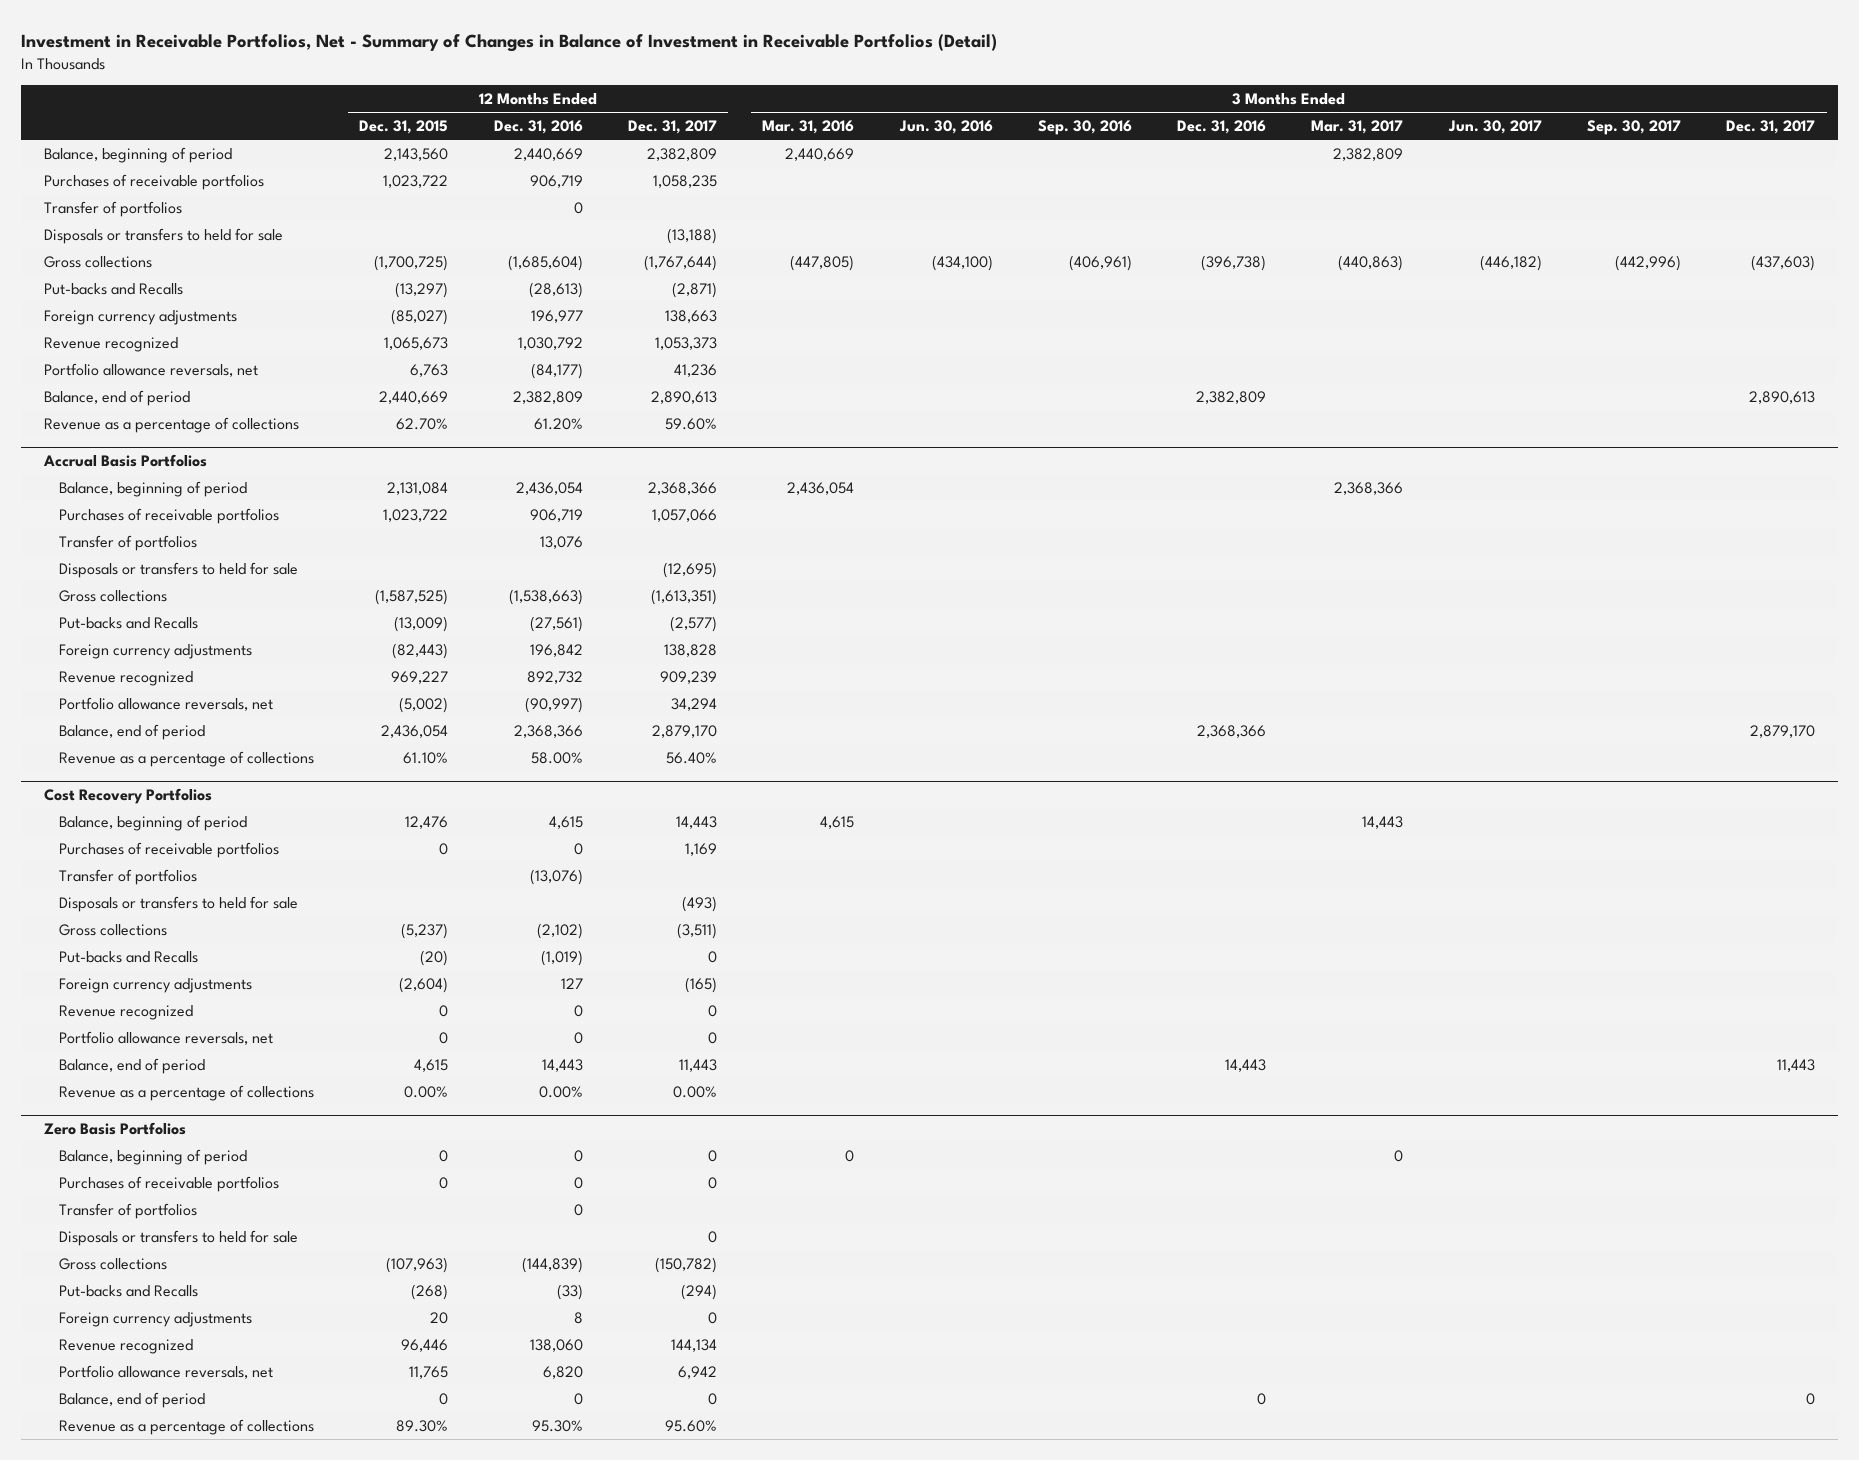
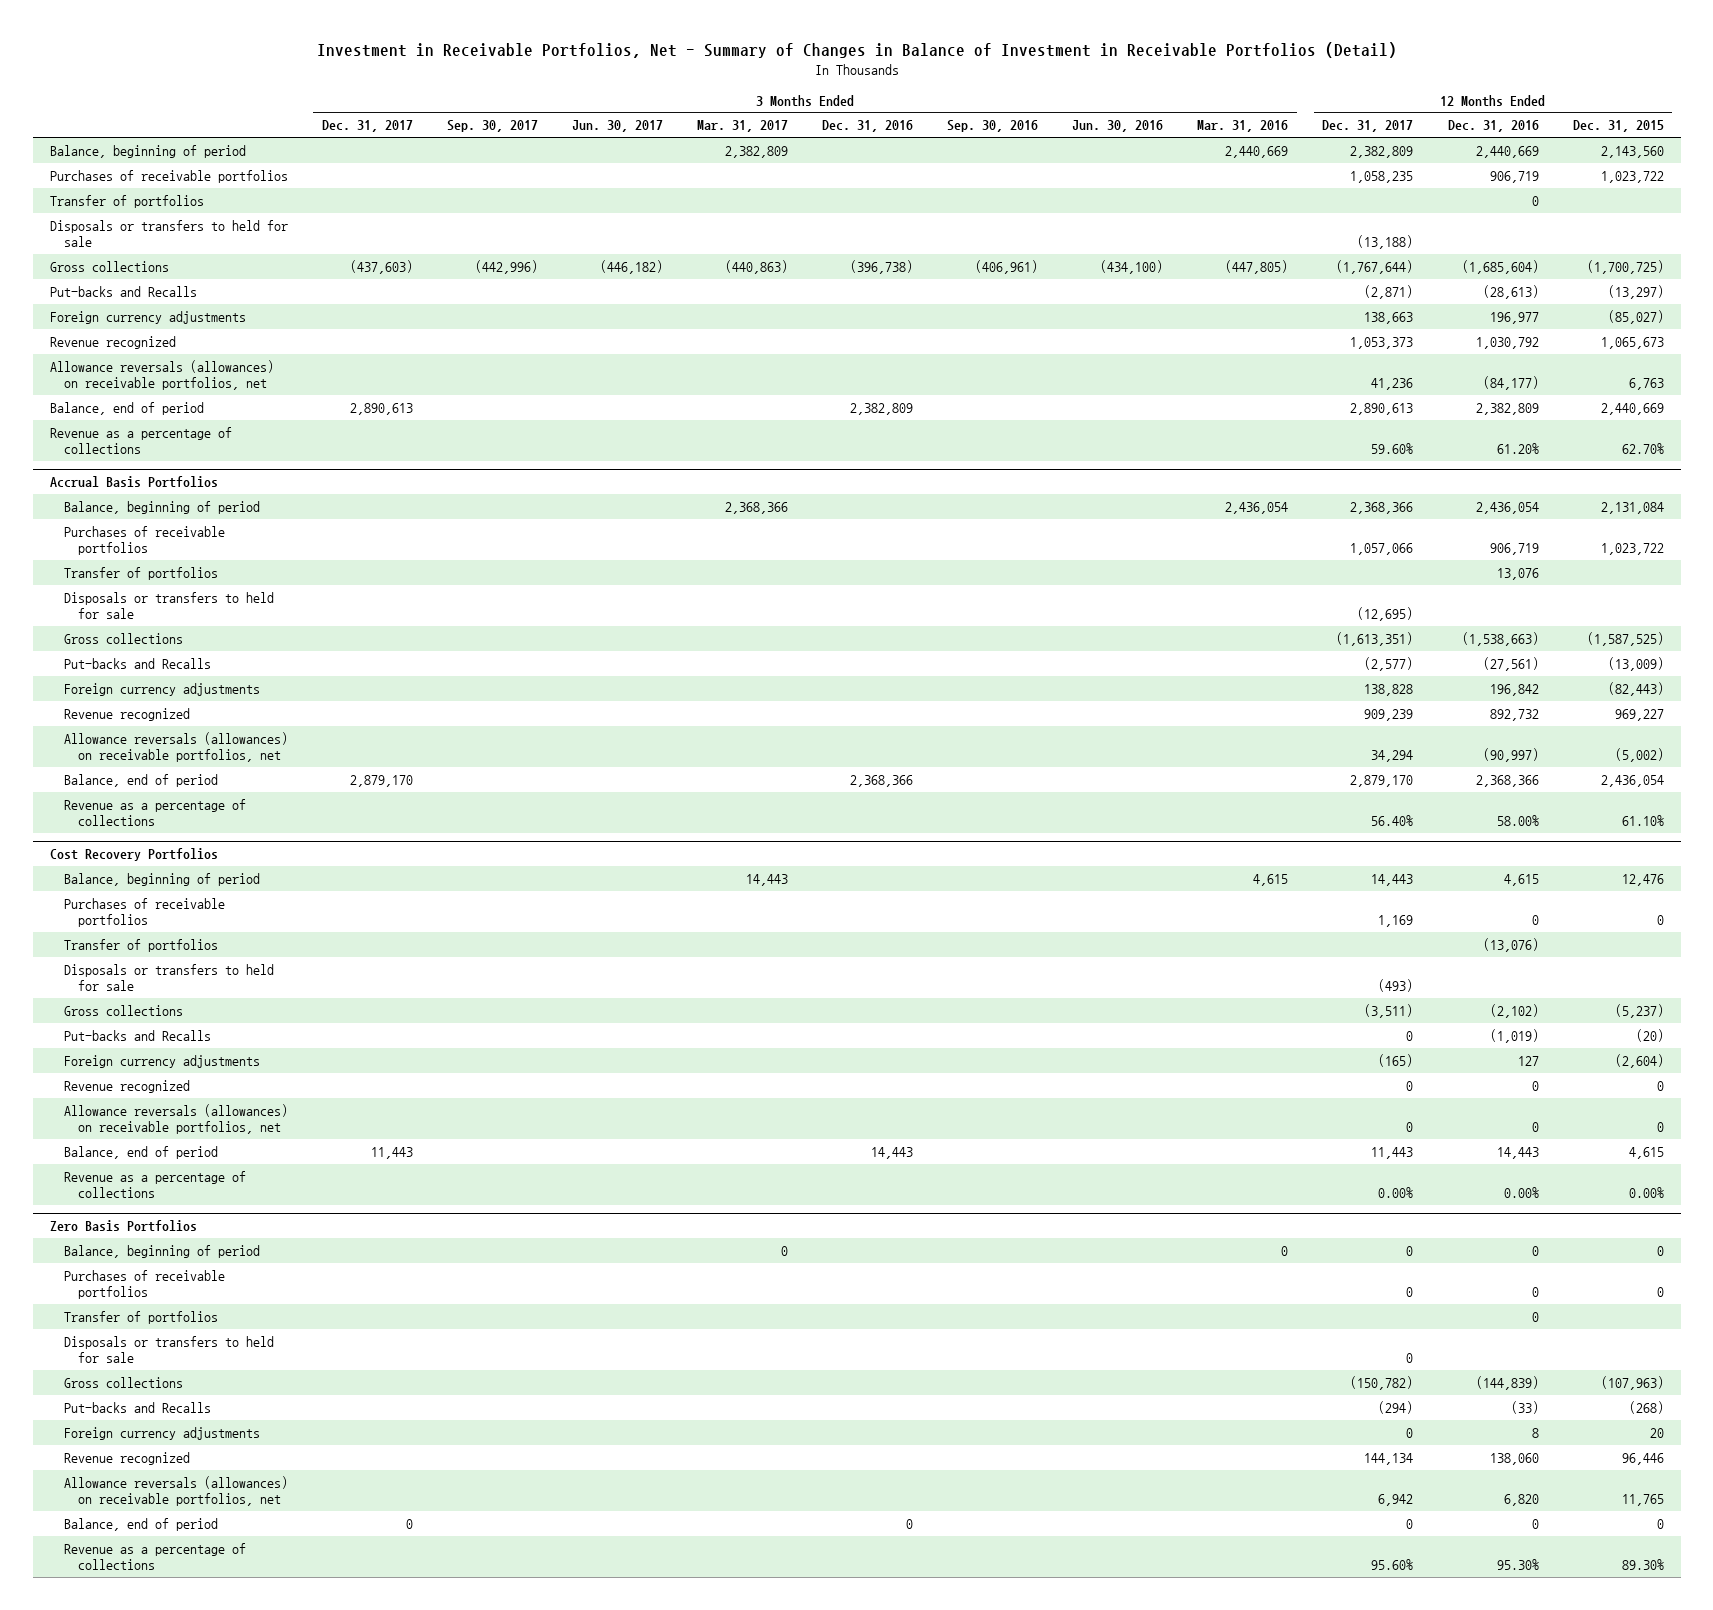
[44,363,259,378] Portfolio allowance reversals, net -> [49,359,274,391] Allowance reversals (allowances) on receivable portfolios, net
[59,697,274,712] Portfolio allowance reversals, net -> [63,731,288,763] Allowance reversals (allowances) on receivable portfolios, net
[59,1031,274,1046] Portfolio allowance reversals, net -> [63,1103,288,1135] Allowance reversals (allowances) on receivable portfolios, net
[59,1365,274,1380] Portfolio allowance reversals, net -> [63,1475,288,1507] Allowance reversals (allowances) on receivable portfolios, net

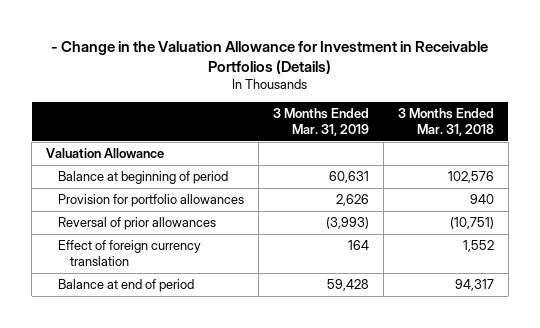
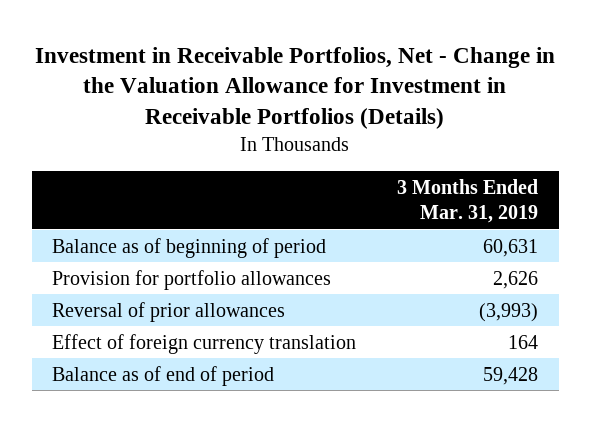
[50,40,488,74] - Change in the Valuation Allowance for Investment in Receivable Portfolios (Details) -> [35,46,556,130] Investment in Receivable Portfolios, Net - Change in the Valuation Allowance for Investment in Receivable Portfolios (Details)
[397,108,494,136] 3 Months Ended Mar. 31, 2018 -> none
[46,148,165,159] Valuation Allowance -> none
[58,171,229,185] Balance at beginning of period -> [52,237,327,258] Balance as of beginning of period
[58,279,195,293] Balance at end of period -> [52,365,275,386] Balance as of end of period

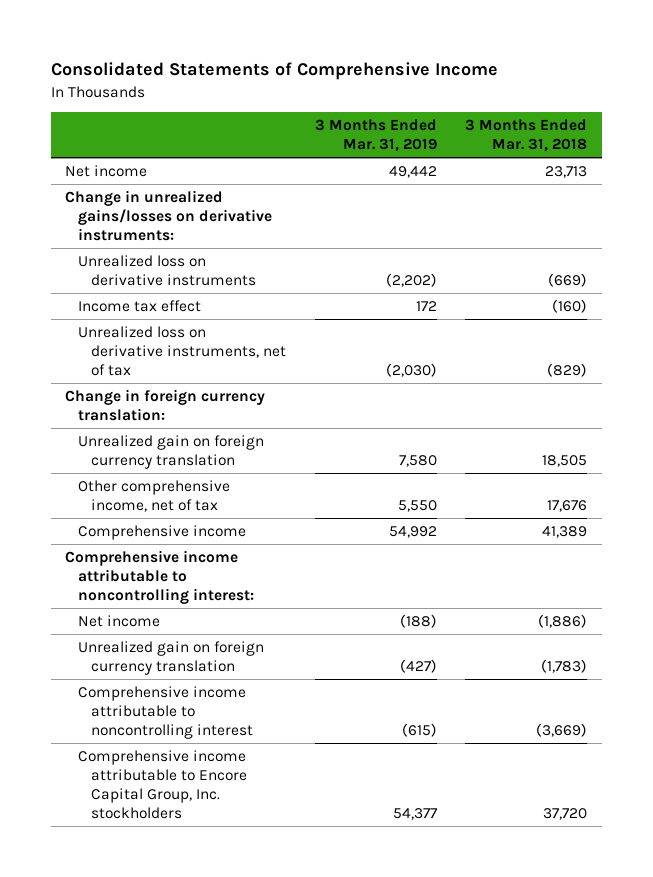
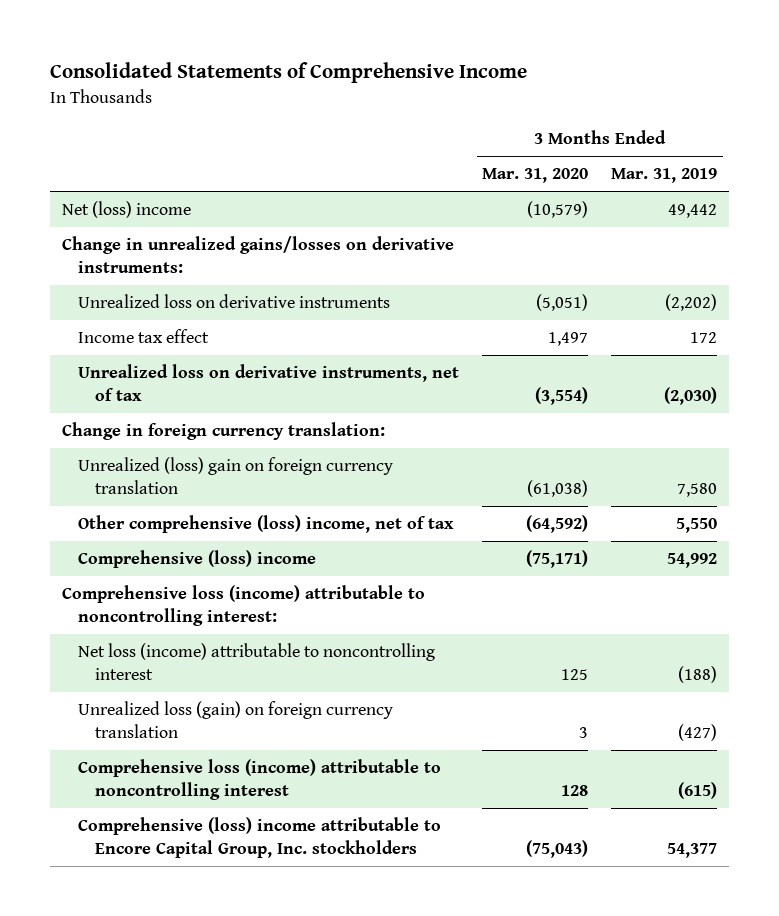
[465,119,588,153] 3 Months Ended Mar. 31, 2018 -> none
none -> [482,168,589,184] Mar. 31, 2020
[65,164,148,177] Net income -> [61,201,191,219] Net (loss) income
[78,434,265,469] Unrealized gain on foreign currency translation -> [78,457,394,495] Unrealized (loss) gain on foreign currency translation
[78,479,231,512] Other comprehensive income, net of tax -> [78,515,455,534] Other comprehensive (loss) income, net of tax
[78,524,247,540] Comprehensive income -> [78,550,317,569] Comprehensive (loss) income
[65,549,255,604] Comprehensive income attributable to noncontrolling interest: -> [61,585,425,627] Comprehensive loss (income) attributable to noncontrolling interest:
[78,614,161,627] Net income -> [78,643,436,681] Net loss (income) attributable to noncontrolling interest
[78,640,265,675] Unrealized gain on foreign currency translation -> [78,701,394,739] Unrealized loss (gain) on foreign currency translation
[78,685,253,739] Comprehensive income attributable to noncontrolling interest -> [78,759,442,801] Comprehensive loss (income) attributable to noncontrolling interest
[78,749,247,819] Comprehensive income attributable to Encore Capital Group, Inc. stockholders -> [78,817,442,859] Comprehensive (loss) income attributable to Encore Capital Group, Inc. stockholders

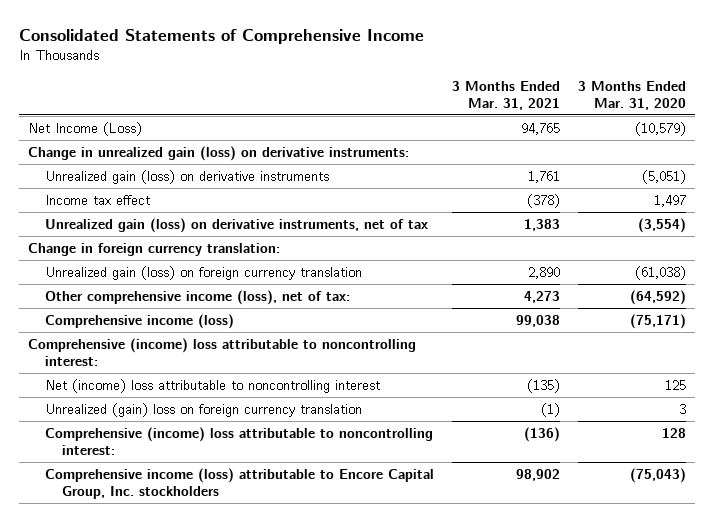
[611,168,718,184] Mar. 31, 2019 -> none
none -> [452,80,561,110] 3 Months Ended Mar. 31, 2021
[61,201,191,219] Net (loss) income -> [27,121,142,136] Net Income (Loss)
[61,236,454,274] Change in unrealized gains/losses on derivative instruments: -> [27,145,409,161] Change in unrealized gain (loss) on derivative instruments:
[78,294,391,309] Unrealized loss on derivative instruments -> [44,169,329,184] Unrealized gain (loss) on derivative instruments
[78,364,460,402] Unrealized loss on derivative instruments, net of tax -> [44,217,428,233] Unrealized gain (loss) on derivative instruments, net of tax
[78,457,394,495] Unrealized (loss) gain on foreign currency translation -> [44,265,362,280] Unrealized gain (loss) on foreign currency translation
[78,515,455,534] Other comprehensive (loss) income, net of tax -> [44,289,350,305] Other comprehensive income (loss), net of tax:
[78,550,317,569] Comprehensive (loss) income -> [44,313,234,329] Comprehensive income (loss)
[61,585,425,627] Comprehensive loss (income) attributable to noncontrolling interest: -> [27,337,416,366] Comprehensive (income) loss attributable to noncontrolling interest:
[78,643,436,681] Net loss (income) attributable to noncontrolling interest -> [44,378,380,393] Net (income) loss attributable to noncontrolling interest
[78,701,394,739] Unrealized loss (gain) on foreign currency translation -> [44,402,362,417] Unrealized (gain) loss on foreign currency translation
[78,759,442,801] Comprehensive loss (income) attributable to noncontrolling interest -> [44,426,433,455] Comprehensive (income) loss attributable to noncontrolling interest:
[78,817,442,859] Comprehensive (loss) income attributable to Encore Capital Group, Inc. stockholders -> [44,467,434,499] Comprehensive income (loss) attributable to Encore Capital Group, Inc. stockholders

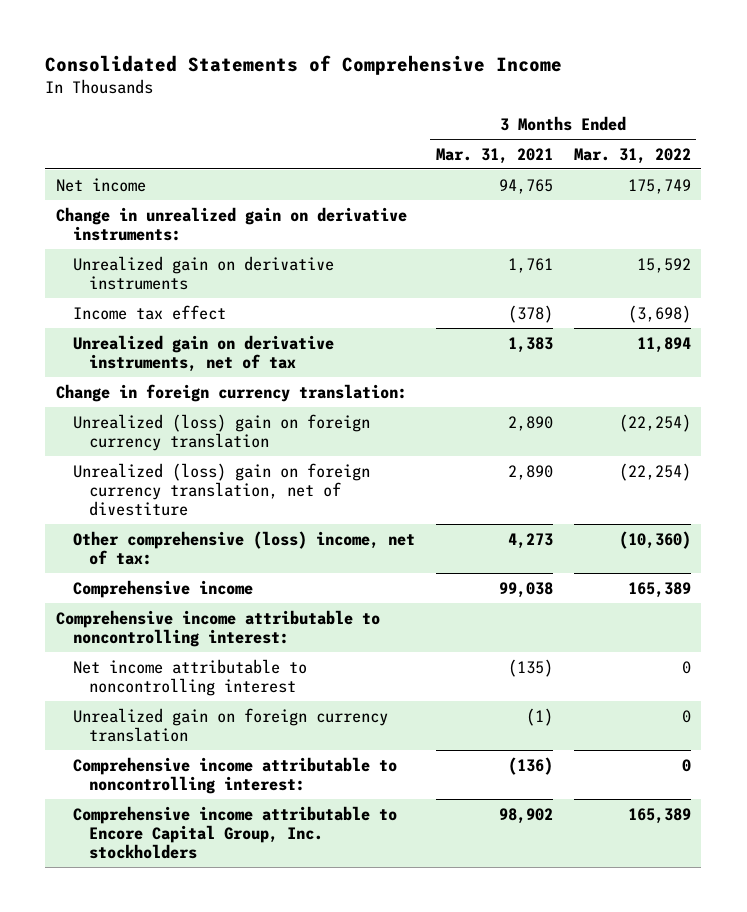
[578,80,687,110] 3 Months Ended Mar. 31, 2020 -> none
none -> [573,147,691,164] Mar. 31, 2022
[27,121,142,136] Net Income (Loss) -> [55,177,146,192] Net income
[27,145,409,161] Change in unrealized gain (loss) on derivative instruments: -> [55,206,407,241] Change in unrealized gain on derivative instruments:
[44,169,329,184] Unrealized gain (loss) on derivative instruments -> [72,255,334,290] Unrealized gain on derivative instruments
[44,217,428,233] Unrealized gain (loss) on derivative instruments, net of tax -> [72,334,334,372] Unrealized gain on derivative instruments, net of tax
[44,265,362,280] Unrealized gain (loss) on foreign currency translation -> [72,413,370,451] Unrealized (loss) gain on foreign currency translation
none -> [72,462,370,516] Unrealized (loss) gain on foreign currency translation, net of divestiture
[44,289,350,305] Other comprehensive income (loss), net of tax: -> [72,530,415,565] Other comprehensive (loss) income, net of tax:
[44,313,234,329] Comprehensive income (loss) -> [72,579,253,598] Comprehensive income
[27,337,416,366] Comprehensive (income) loss attributable to noncontrolling interest: -> [55,609,380,647] Comprehensive income attributable to noncontrolling interest:
[44,378,380,393] Net (income) loss attributable to noncontrolling interest -> [72,658,307,696] Net income attributable to noncontrolling interest
[44,402,362,417] Unrealized (gain) loss on foreign currency translation -> [72,707,388,742] Unrealized gain on foreign currency translation
[44,426,433,455] Comprehensive (income) loss attributable to noncontrolling interest: -> [72,756,397,794] Comprehensive income attributable to noncontrolling interest:
[44,467,434,499] Comprehensive income (loss) attributable to Encore Capital Group, Inc. stockholders -> [72,805,397,859] Comprehensive income attributable to Encore Capital Group, Inc. stockholders

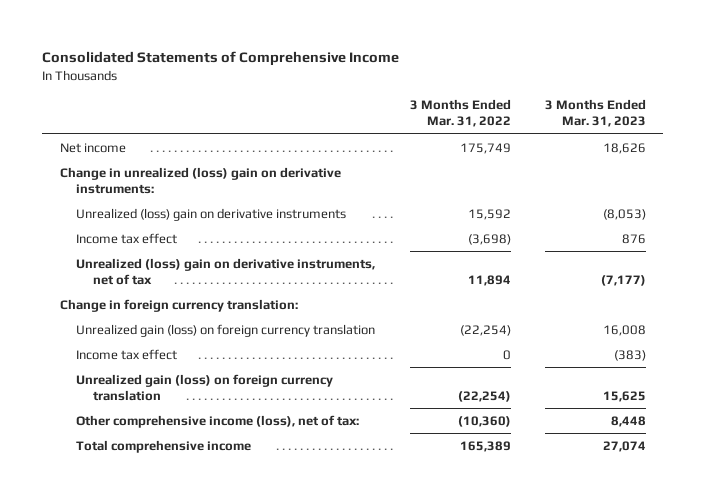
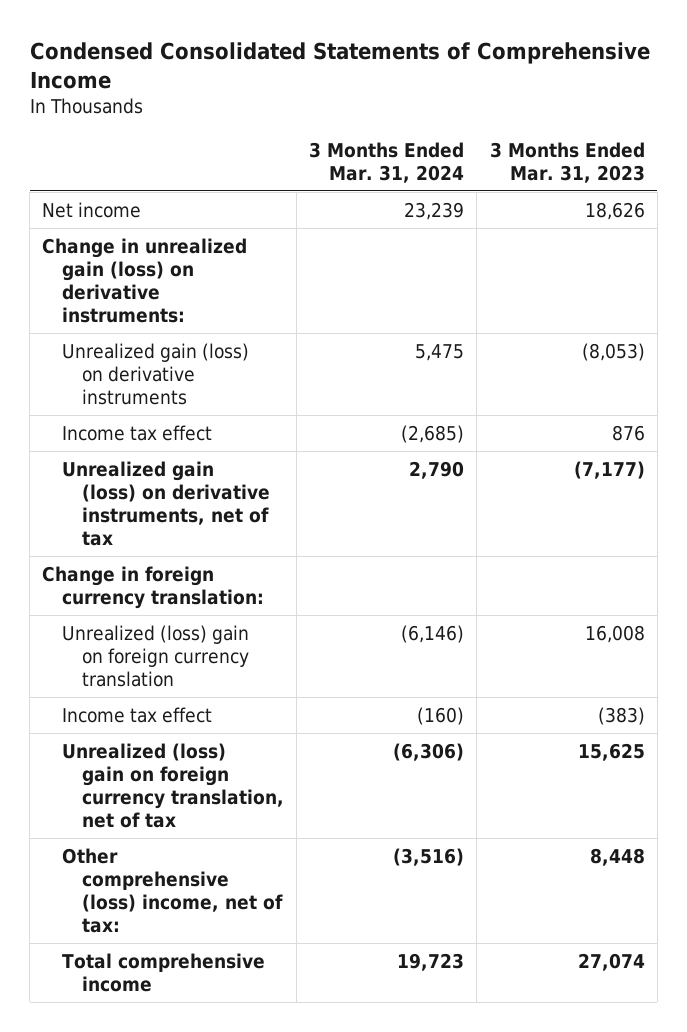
[42,51,400,67] Consolidated Statements of Comprehensive Income -> [29,41,650,89] Condensed Consolidated Statements of Comprehensive Income
[409,98,511,128] 3 Months Ended Mar. 31, 2022 -> none
none -> [309,141,465,183] 3 Months Ended Mar. 31, 2024
[59,166,341,195] Change in unrealized (loss) gain on derivative instruments: -> [42,237,248,323] Change in unrealized gain (loss) on derivative instruments:
[76,207,347,221] Unrealized (loss) gain on derivative instruments -> [62,342,250,405] Unrealized gain (loss) on derivative instruments
[76,257,376,286] Unrealized (loss) gain on derivative instruments, net of tax -> [62,460,270,546] Unrealized gain (loss) on derivative instruments, net of tax
[76,323,376,337] Unrealized gain (loss) on foreign currency translation -> [62,624,250,687] Unrealized (loss) gain on foreign currency translation
[76,373,334,402] Unrealized gain (loss) on foreign currency translation -> [62,742,284,828] Unrealized (loss) gain on foreign currency translation, net of tax
[76,414,360,428] Other comprehensive income (loss), net of tax: -> [62,847,283,933] Other comprehensive (loss) income, net of tax:

